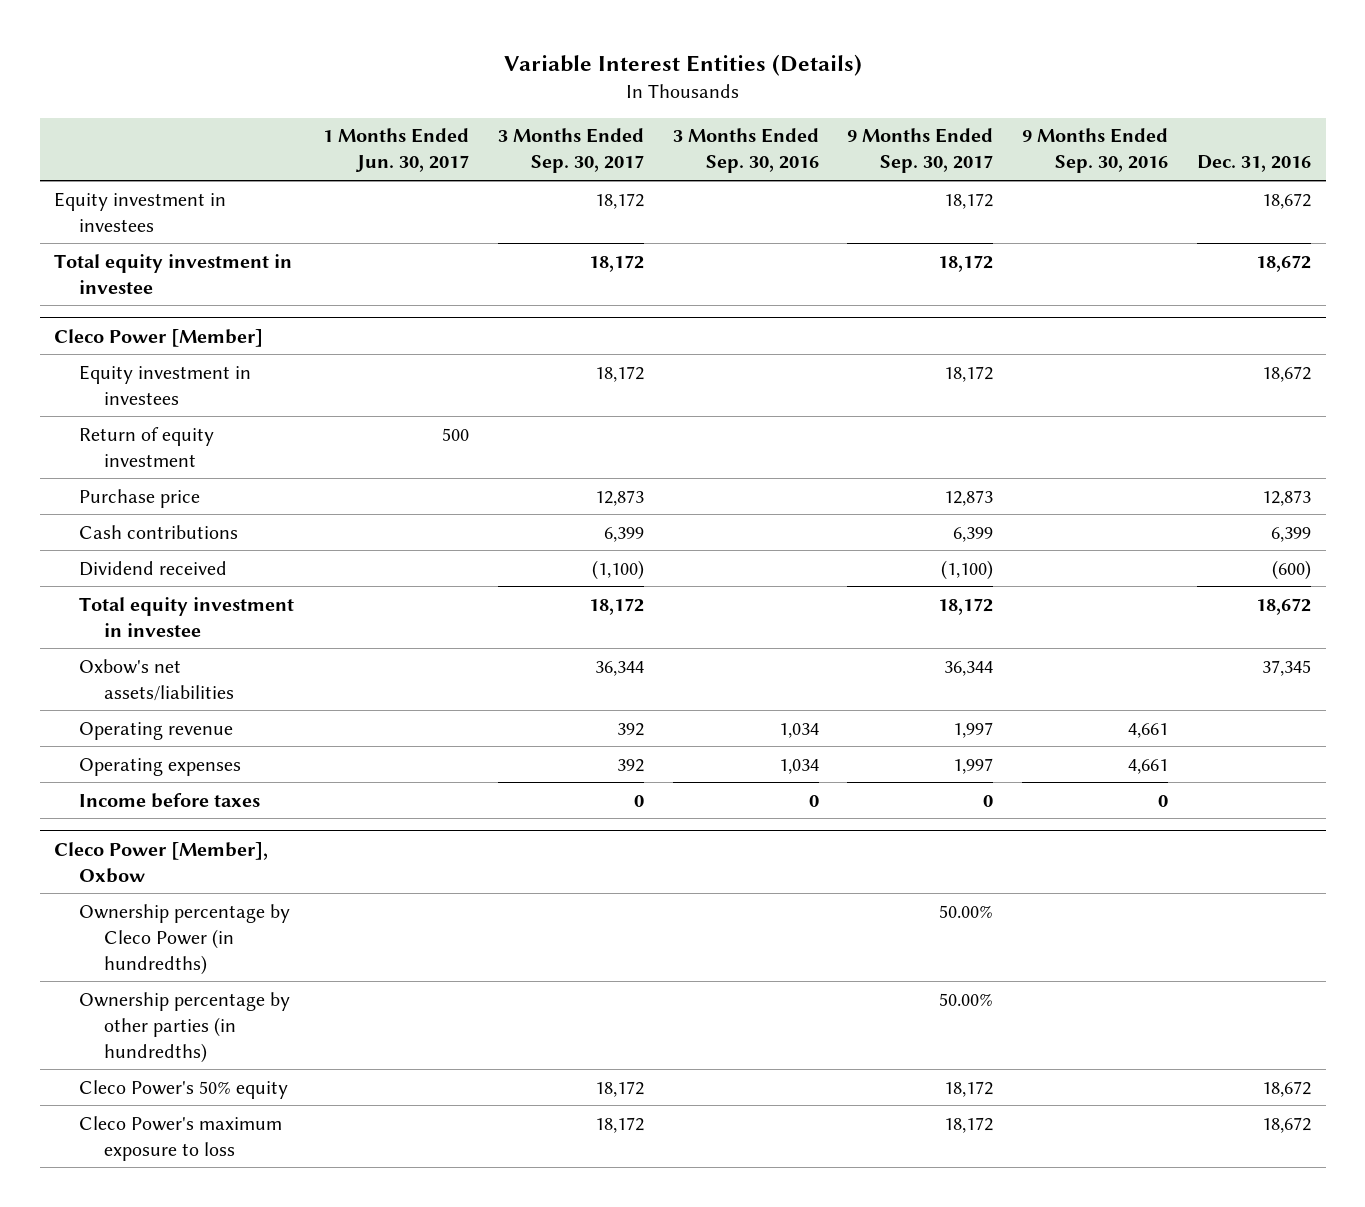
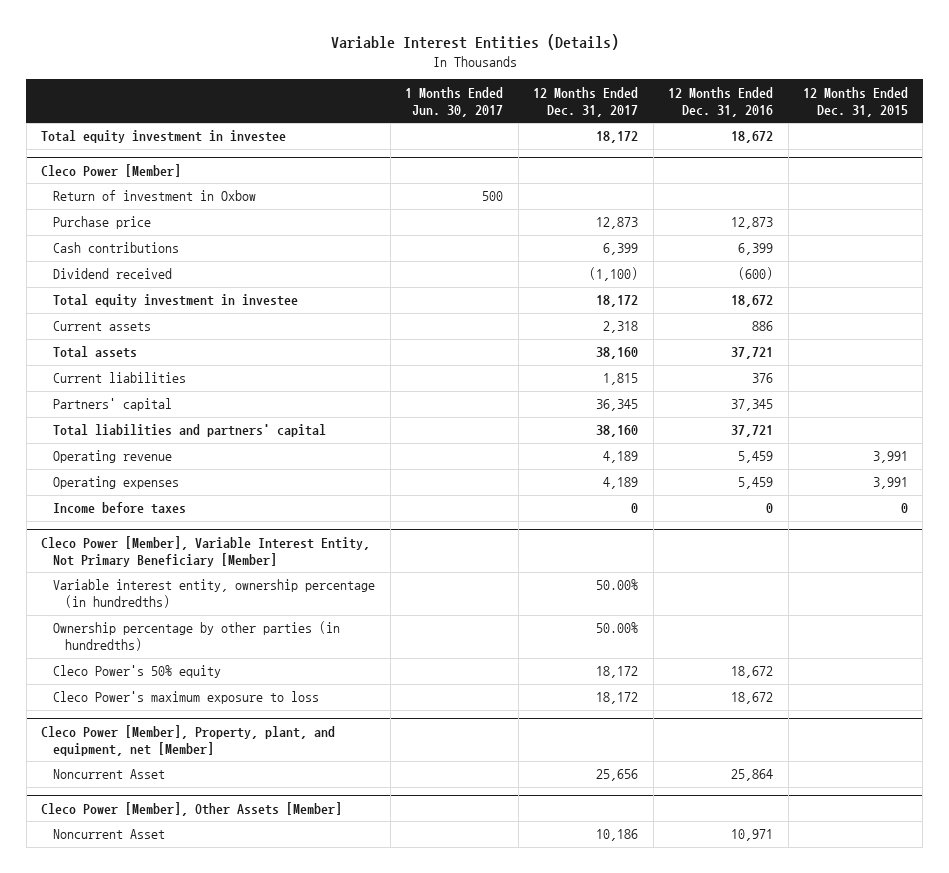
[497,128,644,174] 3 Months Ended Sep. 30, 2017 -> none
[672,128,819,174] 3 Months Ended Sep. 30, 2016 -> none
[847,128,994,174] 9 Months Ended Sep. 30, 2017 -> none
[1022,128,1169,174] 9 Months Ended Sep. 30, 2016 -> none
[1197,155,1312,173] Dec. 31, 2016 -> none
none -> [533,86,639,117] 12 Months Ended Dec. 31, 2017
none -> [668,86,774,117] 12 Months Ended Dec. 31, 2016
none -> [803,86,909,117] 12 Months Ended Dec. 31, 2015
[54,191,227,232] Equity investment in investees -> none
[79,364,252,405] Equity investment in investees -> none
[79,426,215,467] Return of equity investment -> [53,190,257,202] Return of investment in Oxbow
none -> [53,321,152,332] Current assets
none -> [53,346,138,359] Total assets
none -> [53,372,187,384] Current liabilities
[79,658,235,701] Oxbow's net assets/liabilities -> [53,398,173,412] Partners' capital
none -> [53,424,327,438] Total liabilities and partners' capital
[54,841,269,883] Cleco Power [Member], Oxbow -> none
[79,903,291,975] Ownership percentage by Cleco Power (in hundredths) -> none
[79,991,291,1063] Ownership percentage by other parties (in hundredths) -> none
[79,1079,289,1099] Cleco Power's 50% equity -> none
[79,1115,283,1161] Cleco Power's maximum exposure to loss -> none
none -> [41,535,371,567] Cleco Power [Member], Variable Interest Entity, Not Primary Beneficiary [Member]
none -> [53,579,376,609] Variable interest entity, ownership percentage (in hundredths)
none -> [53,621,341,652] Ownership percentage by other parties (in hundredths)
none -> [53,665,222,679] Cleco Power's 50% equity
none -> [53,691,320,705] Cleco Power's maximum exposure to loss
none -> [41,724,336,756] Cleco Power [Member], Property, plant, and equipment, net [Member]
none -> [53,769,166,780] Noncurrent Asset
none -> [41,801,343,816] Cleco Power [Member], Other Assets [Member]
none -> [53,829,166,840] Noncurrent Asset

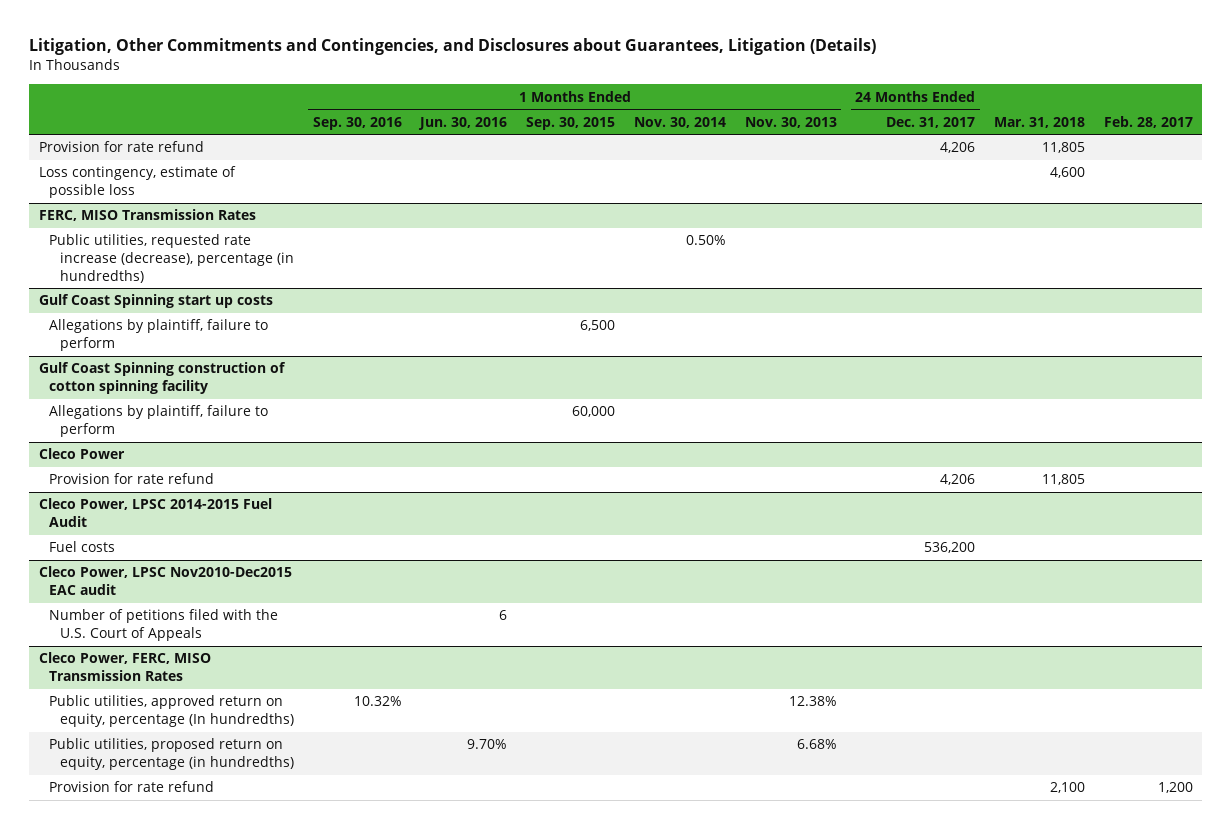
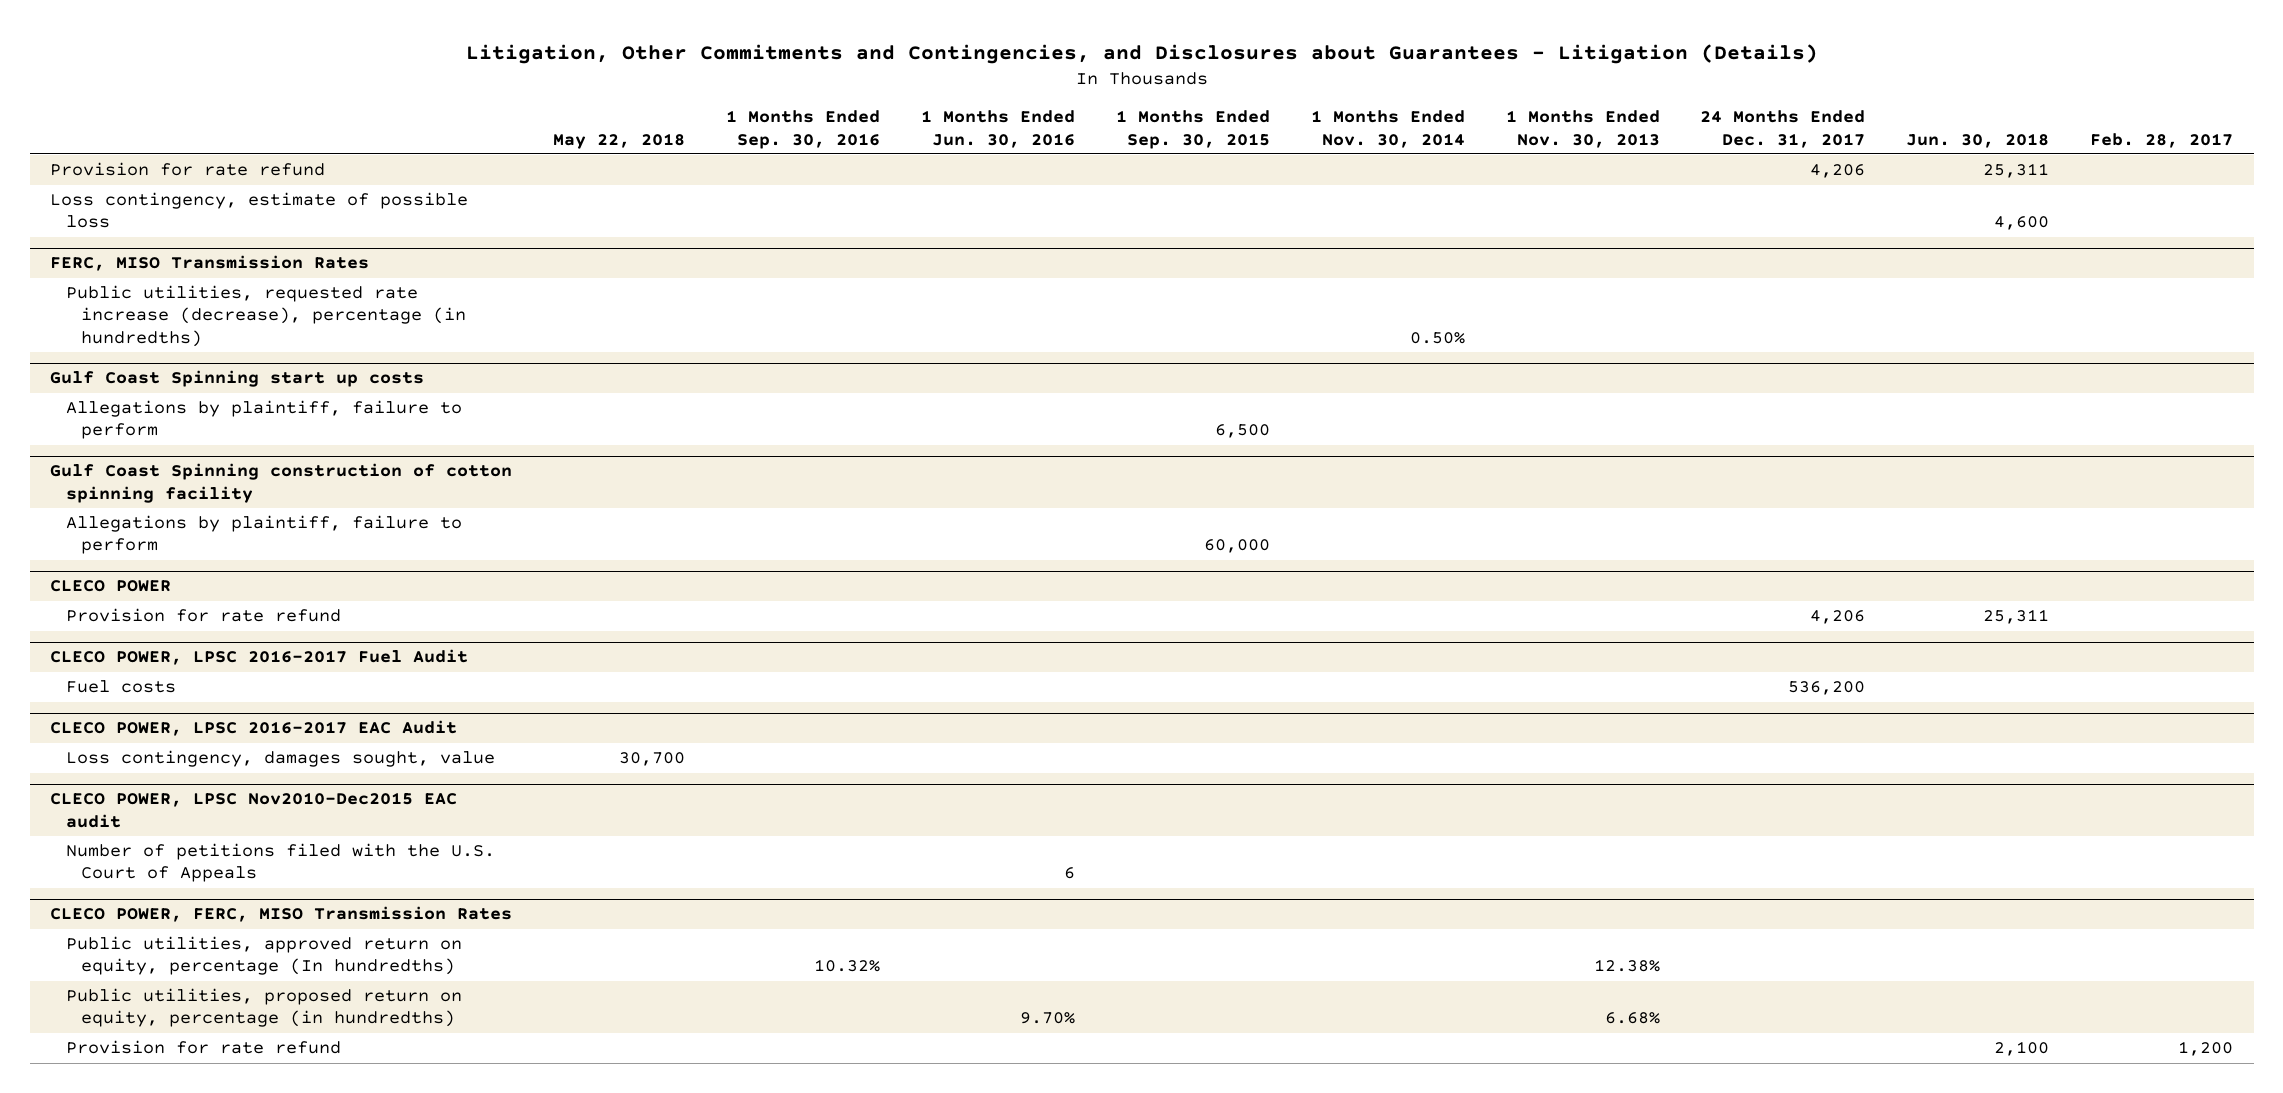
[29,38,877,56] Litigation, Other Commitments and Contingencies, and Disclosures about Guarantees, Litigation (Details) -> [465,43,1818,64] Litigation, Other Commitments and Contingencies, and Disclosures about Guarantees - Litigation (Details)
[994,116,1086,128] Mar. 31, 2018 -> none
none -> [553,132,686,149] May 22, 2018
none -> [1906,132,2050,148] Jun. 30, 2018
[38,448,125,460] Cleco Power -> [50,580,172,593] CLECO POWER
[38,498,272,528] Cleco Power, LPSC 2014-2015 Fuel Audit -> [50,649,469,666] CLECO POWER, LPSC 2016-2017 Fuel Audit
none -> [50,720,458,737] CLECO POWER, LPSC 2016-2017 EAC Audit
none -> [65,750,495,768] Loss contingency, damages sought, value
[38,566,292,596] Cleco Power, LPSC Nov2010-Dec2015 EAC audit -> [50,792,458,828] CLECO POWER, LPSC Nov2010-Dec2015 EAC audit
[38,652,211,682] Cleco Power, FERC, MISO Transmission Rates -> [50,906,513,923] CLECO POWER, FERC, MISO Transmission Rates

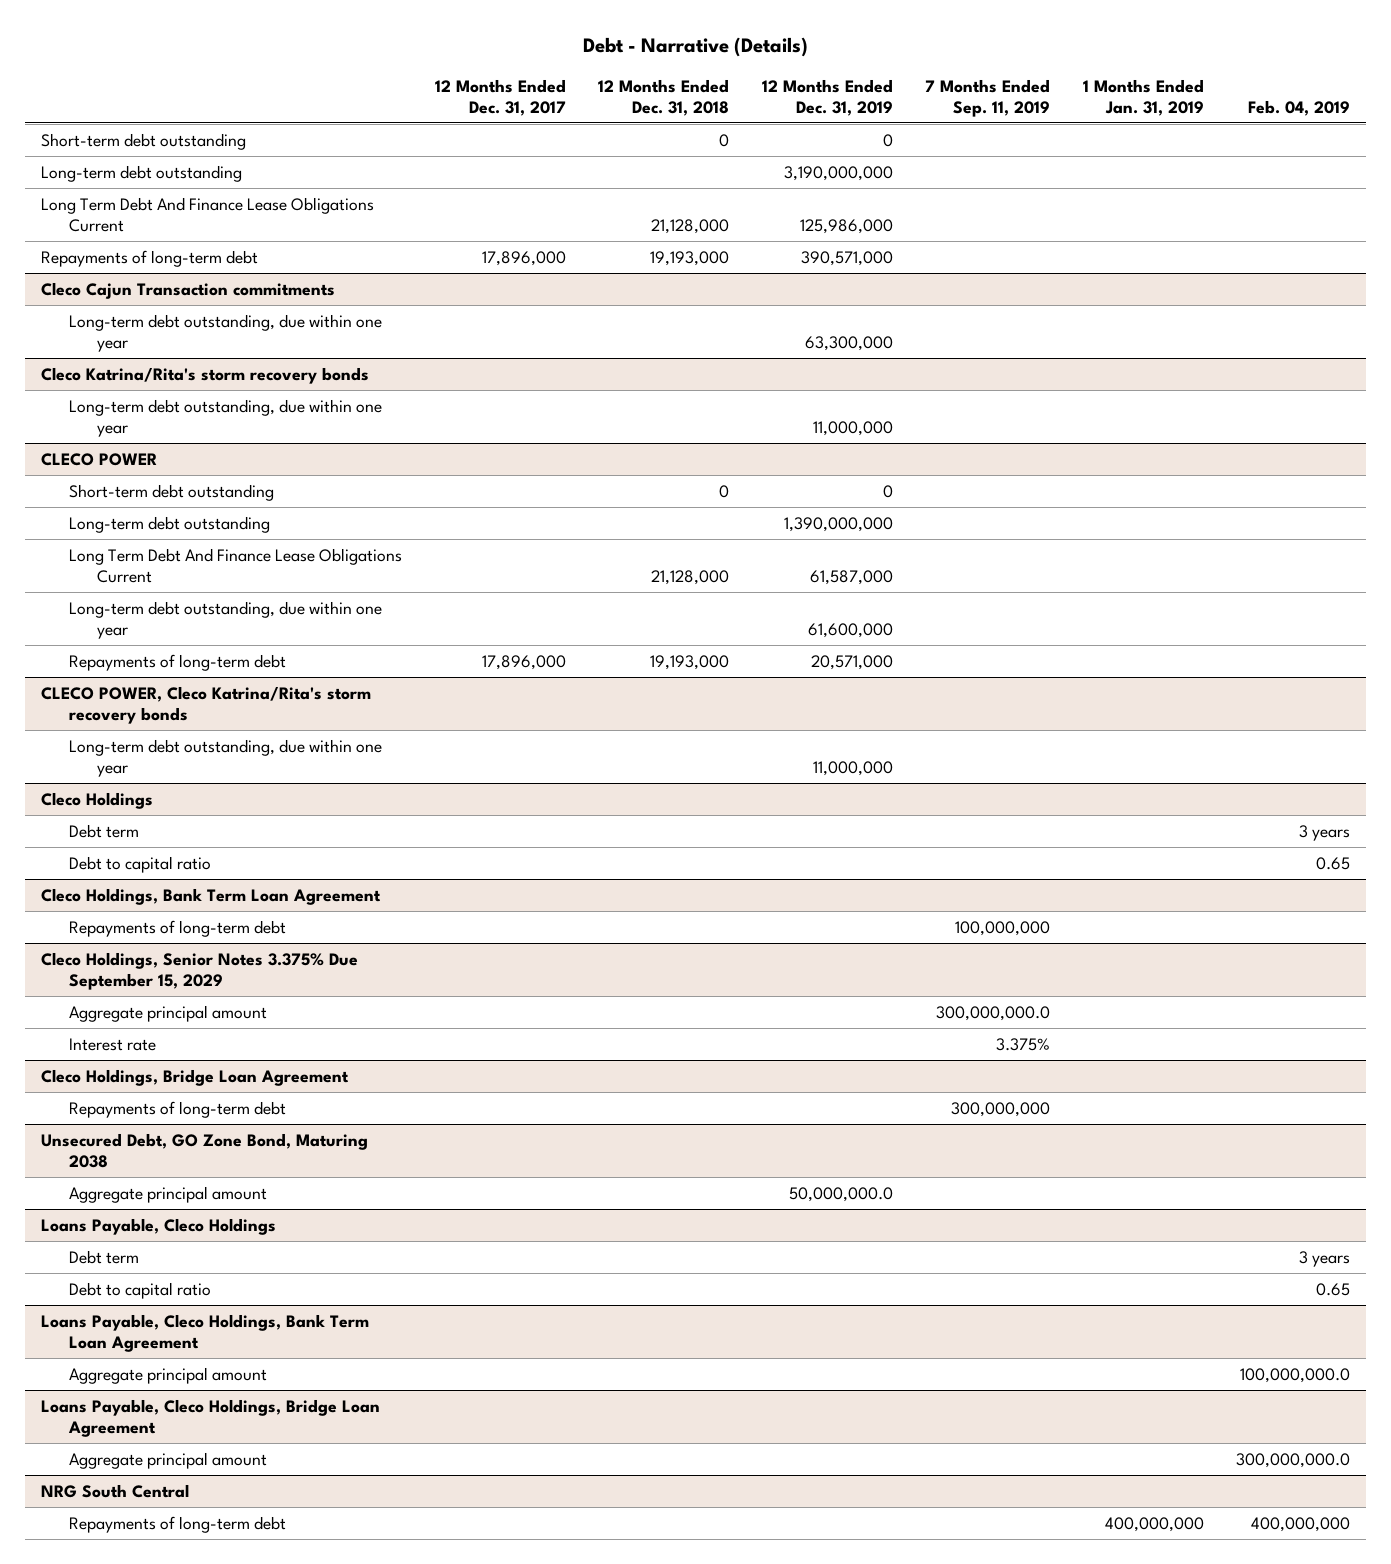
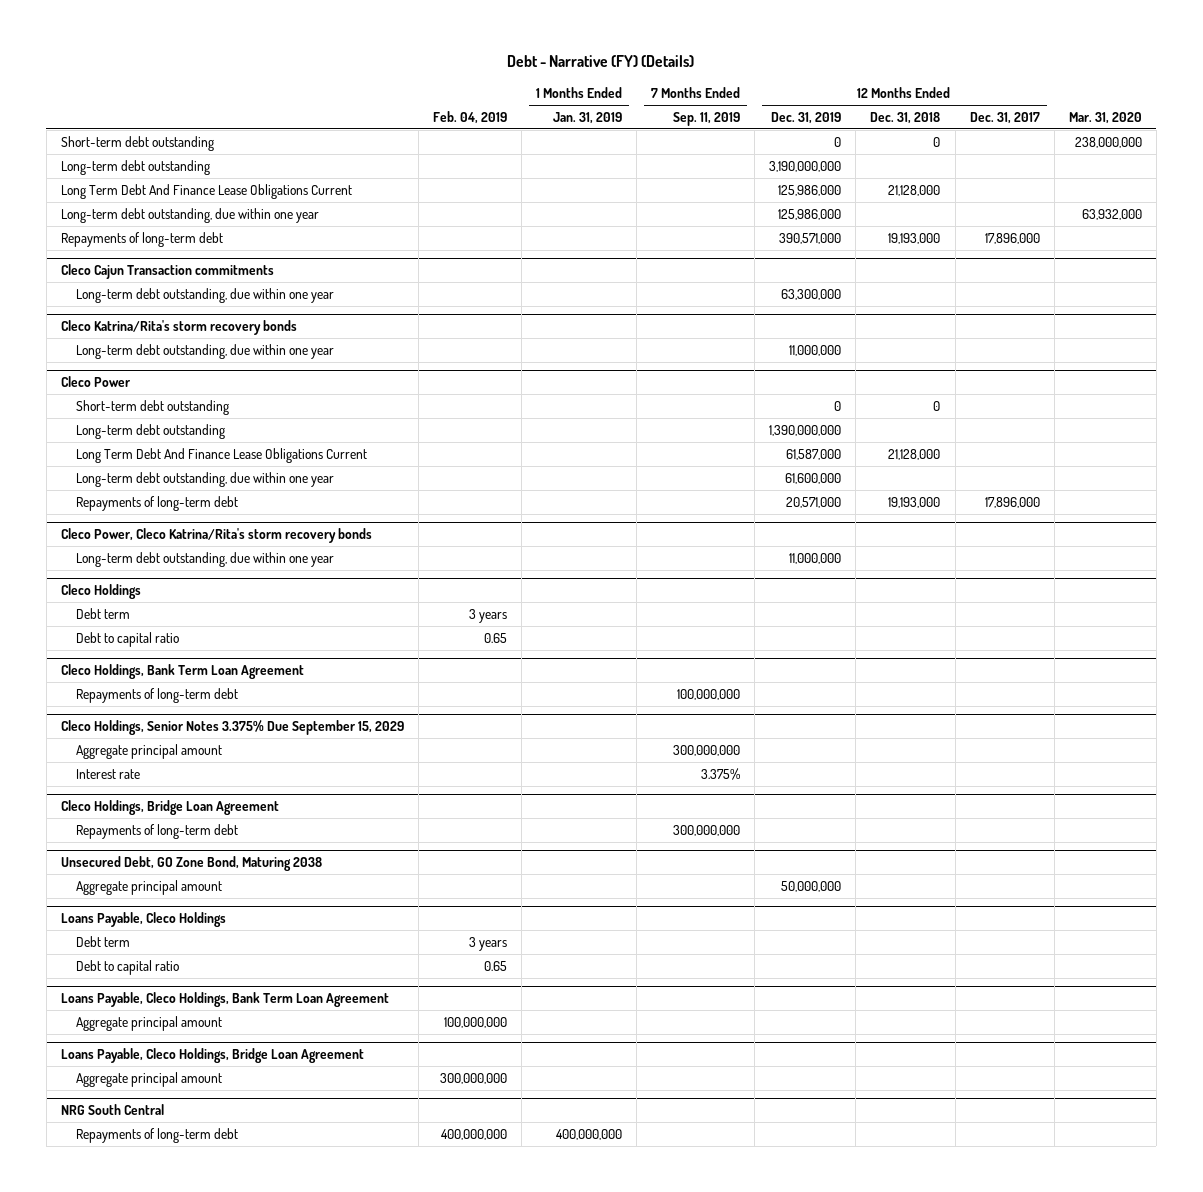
[582,37,808,58] Debt - Narrative (Details) -> [507,55,695,68] Debt - Narrative (FY) (Details)
none -> [1068,111,1142,124] Mar. 31, 2020
none -> [60,207,319,223] Long-term debt outstanding, due within one year
[41,453,158,467] CLECO POWER -> [60,375,131,387] Cleco Power
[41,686,372,724] CLECO POWER, Cleco Katrina/Rita's storm recovery bonds -> [60,527,372,543] Cleco Power, Cleco Katrina/Rita's storm recovery bonds
[936,1006,1051,1022] 300,000,000.0 -> [673,744,741,756] 300,000,000
[788,1187,893,1203] 50,000,000.0 -> [781,880,842,892] 50,000,000
[1240,1368,1351,1384] 100,000,000.0 -> [443,1016,507,1028] 100,000,000
[1236,1453,1351,1469] 300,000,000.0 -> [439,1072,507,1084] 300,000,000

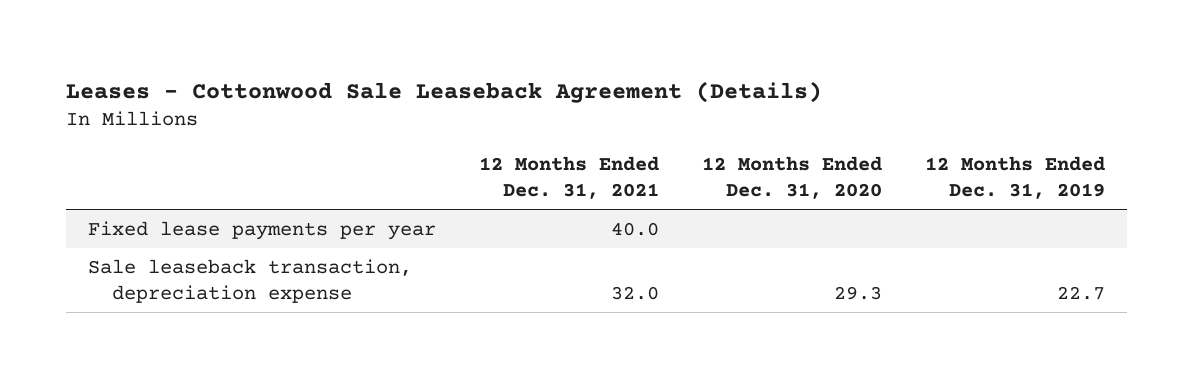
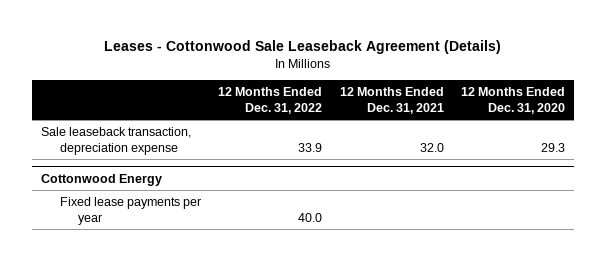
[925,156,1106,200] 12 Months Ended Dec. 31, 2019 -> none
none -> [218,87,323,114] 12 Months Ended Dec. 31, 2022
[87,220,436,240] Fixed lease payments per year -> none
none -> [40,173,162,186] Cottonwood Energy
none -> [59,196,201,225] Fixed lease payments per year

